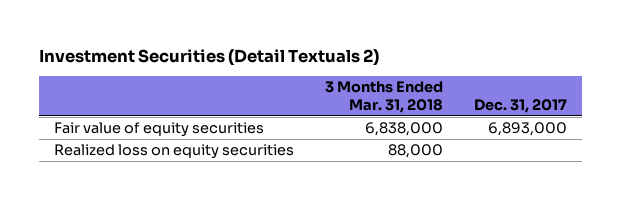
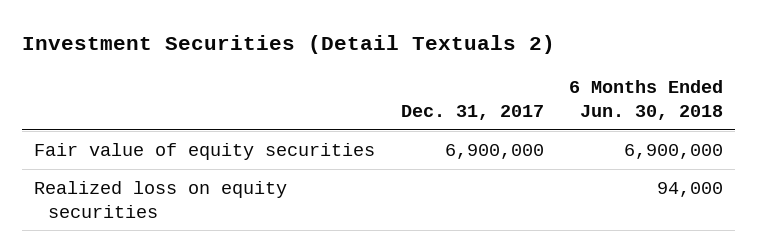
[325,81,444,114] 3 Months Ended Mar. 31, 2018 -> none
none -> [568,80,723,121] 6 Months Ended Jun. 30, 2018
[487,122,567,137] 6,893,000 -> [444,143,544,159] 6,900,000

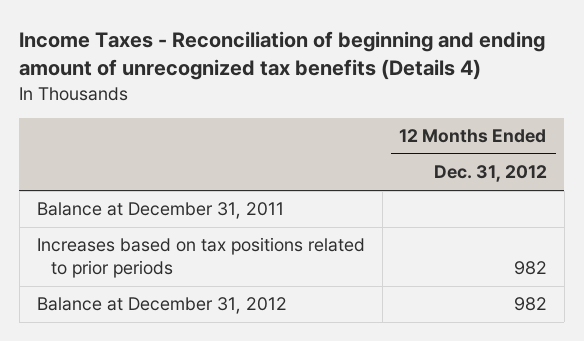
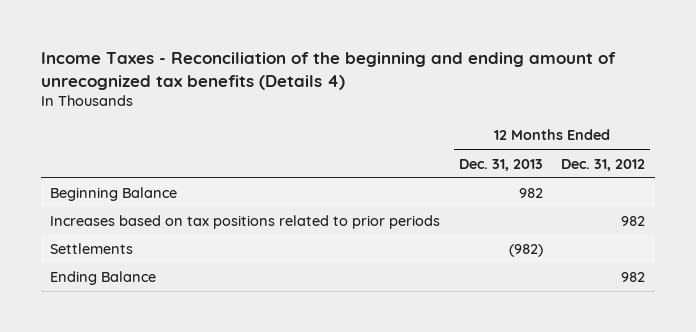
[19,31,546,81] Income Taxes - Reconciliation of beginning and ending amount of unrecognized tax benefits (Details 4) -> [40,51,616,90] Income Taxes - Reconciliation of the beginning and ending amount of unrecognized tax benefits (Details 4)
none -> [458,158,543,171] Dec. 31, 2013
[36,202,284,220] Balance at December 31, 2011 -> [50,187,178,202] Beginning Balance
none -> [50,243,134,255] Settlements
[36,297,287,315] Balance at December 31, 2012 -> [50,271,157,286] Ending Balance

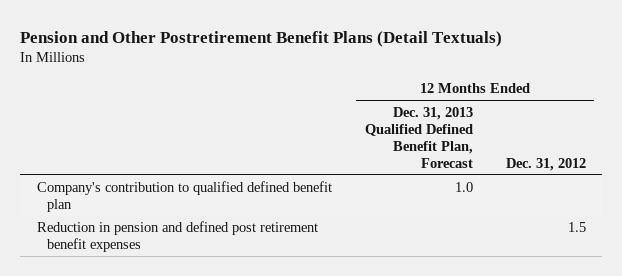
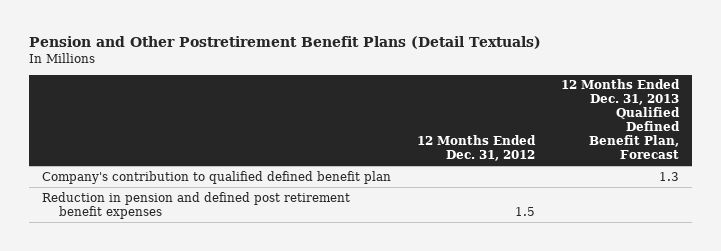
[454,182,473,193] 1.0 -> [658,171,679,181] 1.3

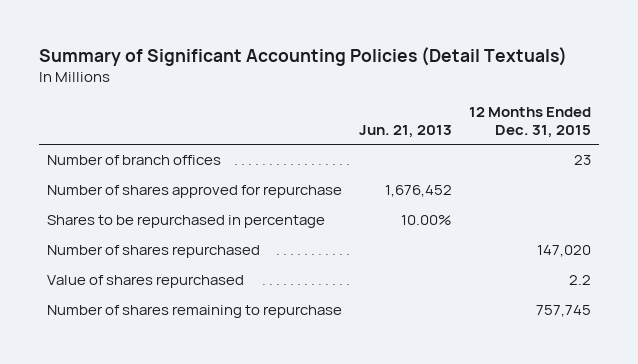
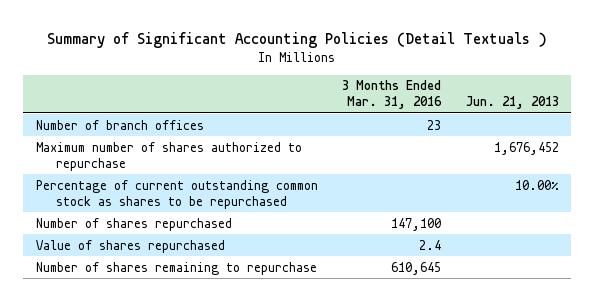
[38,46,567,66] Summary of Significant Accounting Policies (Detail Textuals) -> [47,31,548,48] Summary of Significant Accounting Policies (Detail Textuals )
[468,107,591,138] 12 Months Ended Dec. 31, 2015 -> none
none -> [342,80,443,110] 3 Months Ended Mar. 31, 2016
[46,185,342,199] Number of shares approved for repurchase -> [35,141,302,171] Maximum number of shares authorized to repurchase
[46,215,325,229] Shares to be repurchased in percentage -> [35,179,318,209] Percentage of current outstanding common stock as shares to be repurchased

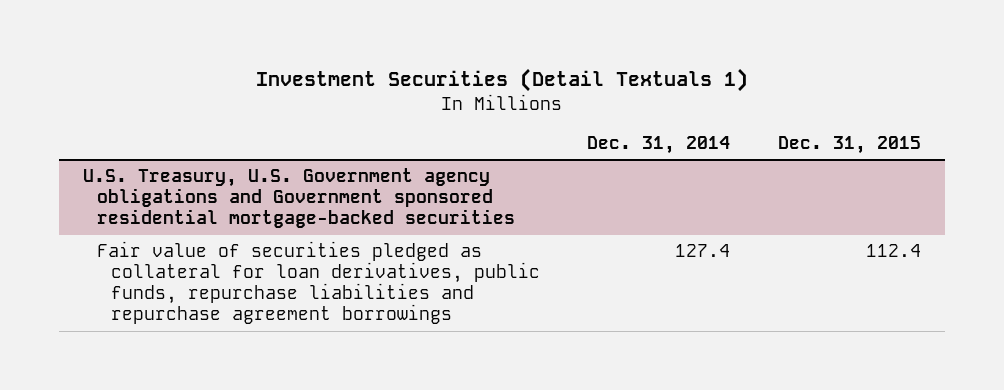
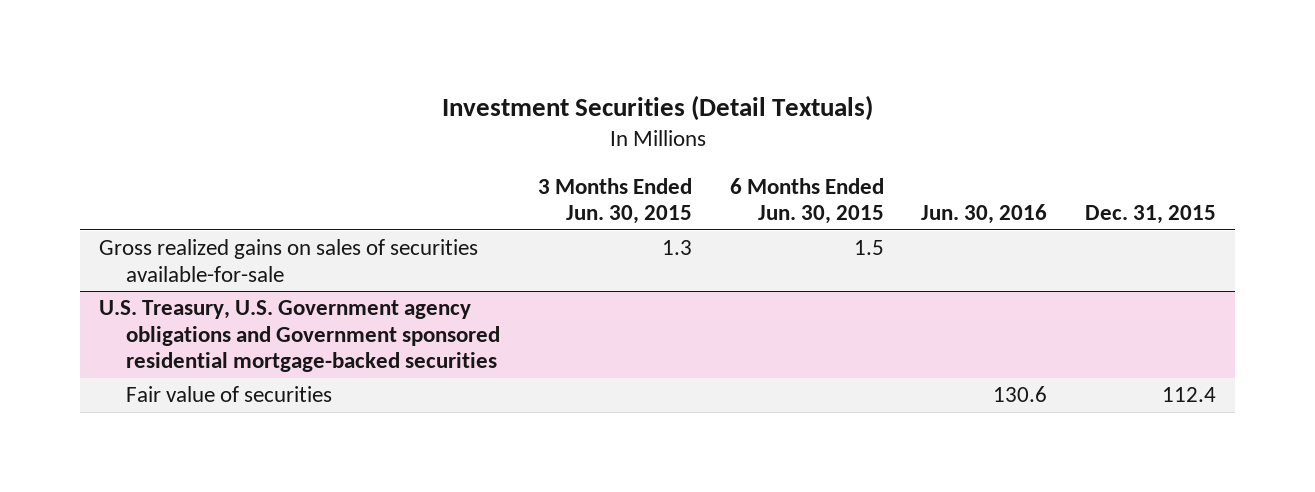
[255,68,748,93] Investment Securities (Detail Textuals 1) -> [441,94,873,121] Investment Securities (Detail Textuals)
[587,136,731,155] Dec. 31, 2014 -> none
none -> [537,177,692,225] 3 Months Ended Jun. 30, 2015
none -> [729,177,884,225] 6 Months Ended Jun. 30, 2015
none -> [921,204,1048,225] Jun. 30, 2016
none -> [98,239,478,282] Gross realized gains on sales of securities available-for-sale
[97,241,540,325] Fair value of securities pledged as collateral for loan derivatives, public funds, repurchase liabilities and repurchase agreement borrowings -> [126,386,333,403] Fair value of securities

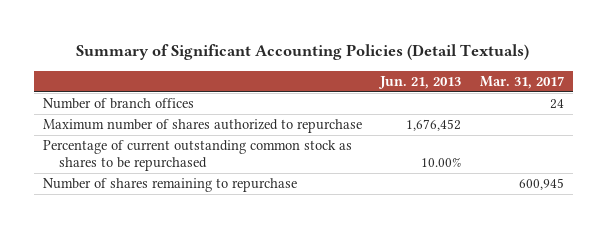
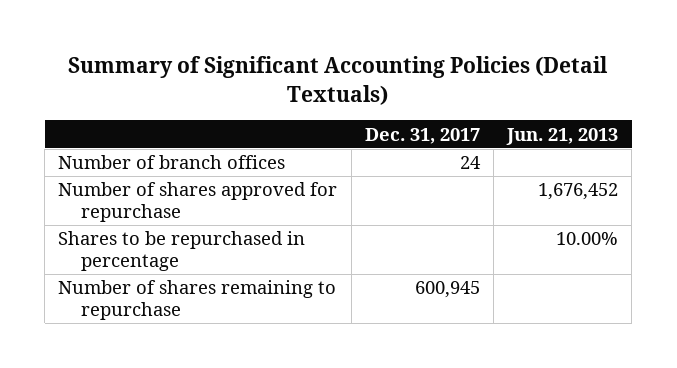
[479,75,564,89] Mar. 31, 2017 -> none
none -> [364,127,480,144] Dec. 31, 2017
[43,119,363,134] Maximum number of shares authorized to repurchase -> [58,182,338,223] Number of shares approved for repurchase
[43,140,353,171] Percentage of current outstanding common stock as shares to be repurchased -> [58,231,306,272] Shares to be repurchased in percentage

